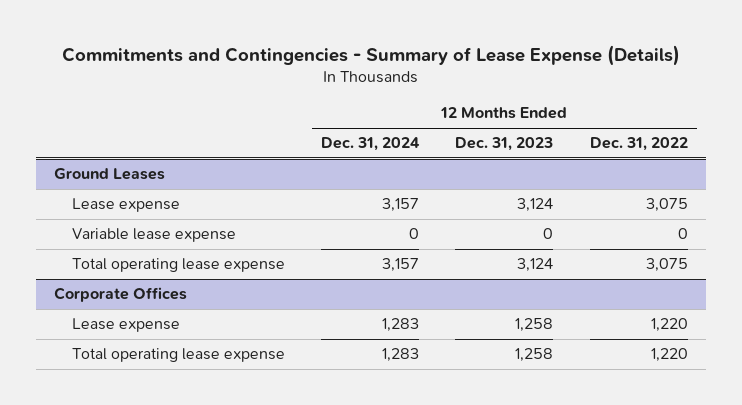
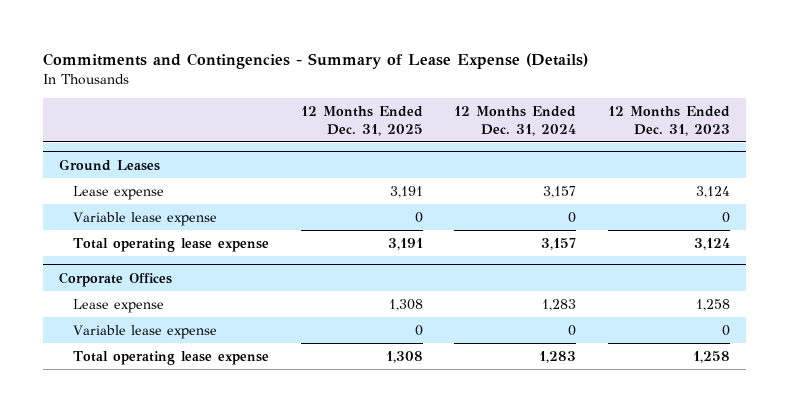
[589,137,688,152] Dec. 31, 2022 -> none
none -> [300,105,423,136] 12 Months Ended Dec. 31, 2025
none -> [73,324,218,339] Variable lease expense

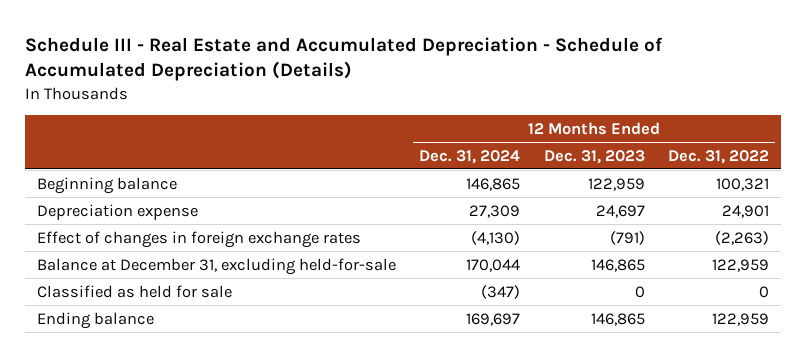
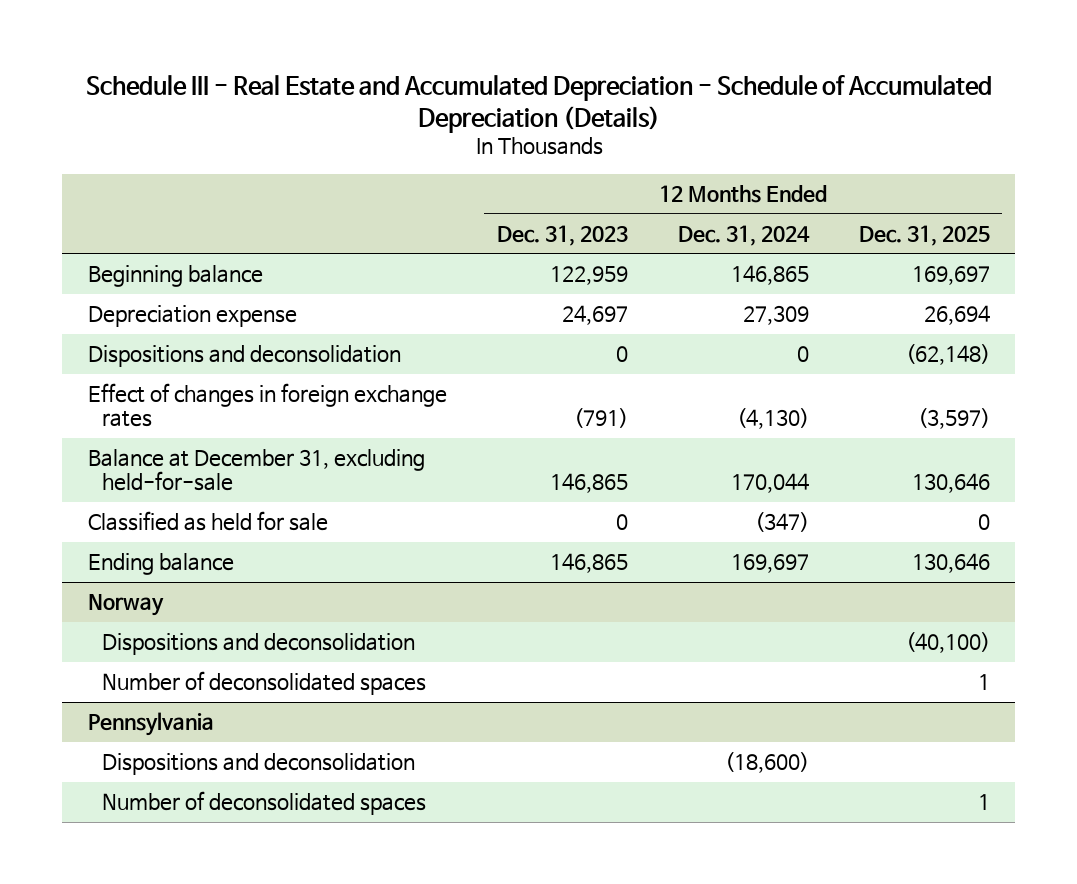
[668,149,770,164] Dec. 31, 2022 -> none
none -> [858,224,990,246] Dec. 31, 2025
none -> [87,345,401,368] Dispositions and deconsolidation
none -> [87,594,164,617] Norway
none -> [101,633,415,656] Dispositions and deconsolidation
none -> [101,671,426,696] Number of deconsolidated spaces
none -> [87,712,214,737] Pennsylvania
none -> [101,753,415,776] Dispositions and deconsolidation
none -> [101,791,426,816] Number of deconsolidated spaces

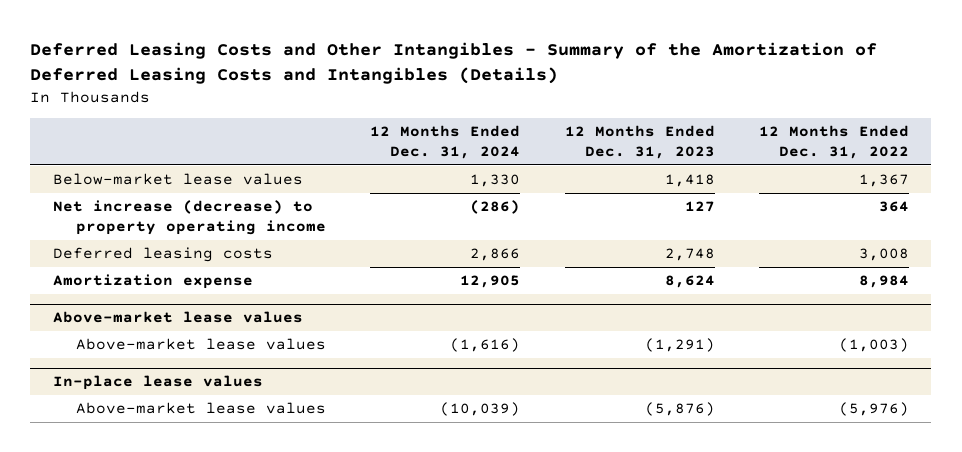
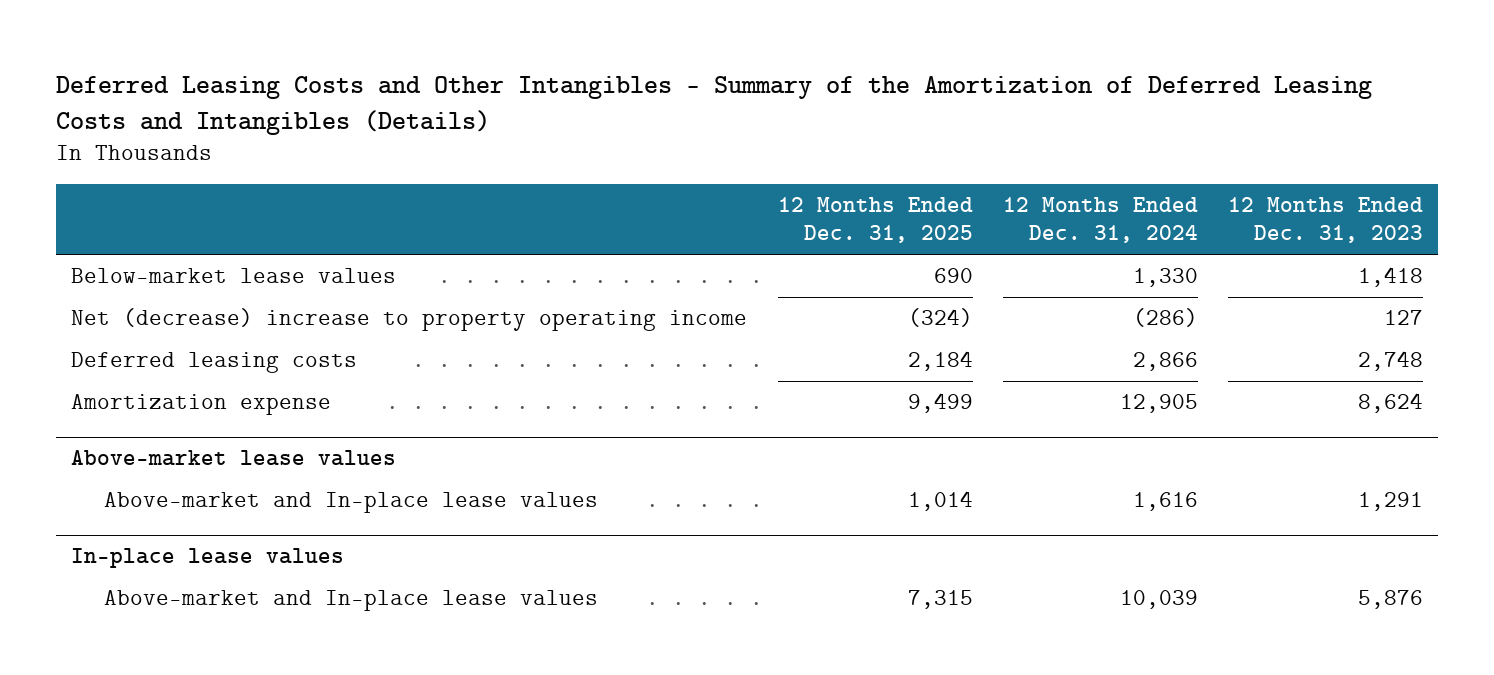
[759,124,910,160] 12 Months Ended Dec. 31, 2022 -> none
none -> [777,197,973,244] 12 Months Ended Dec. 31, 2025
[52,199,326,236] Net increase (decrease) to property operating income -> [71,308,748,332] Net (decrease) increase to property operating income
[75,337,326,350] Above-market lease values -> [103,492,598,514] Above-market and In-place lease values
[450,337,521,352] (1,616) -> [1132,492,1198,512] 1,616
[644,337,715,352] (1,291) -> [1357,492,1423,512] 1,291
[75,401,326,414] Above-market lease values -> [103,590,598,612] Above-market and In-place lease values
[440,401,521,416] (10,039) -> [1119,590,1198,610] 10,039
[644,401,715,416] (5,876) -> [1357,590,1423,610] 5,876

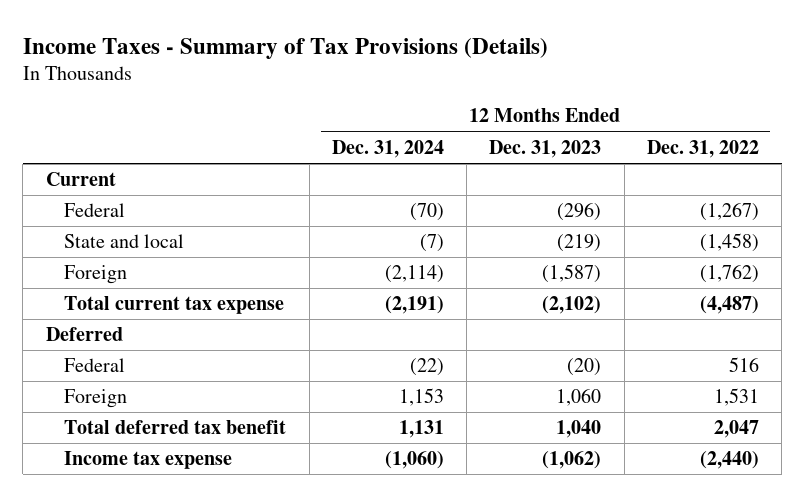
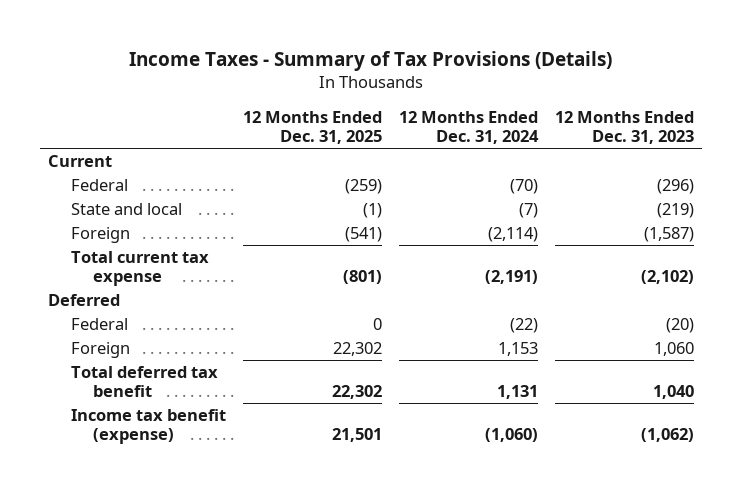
[646,139,759,158] Dec. 31, 2022 -> none
none -> [242,111,382,145] 12 Months Ended Dec. 31, 2025
[64,451,233,470] Income tax expense -> [70,408,226,445] Income tax benefit (expense)

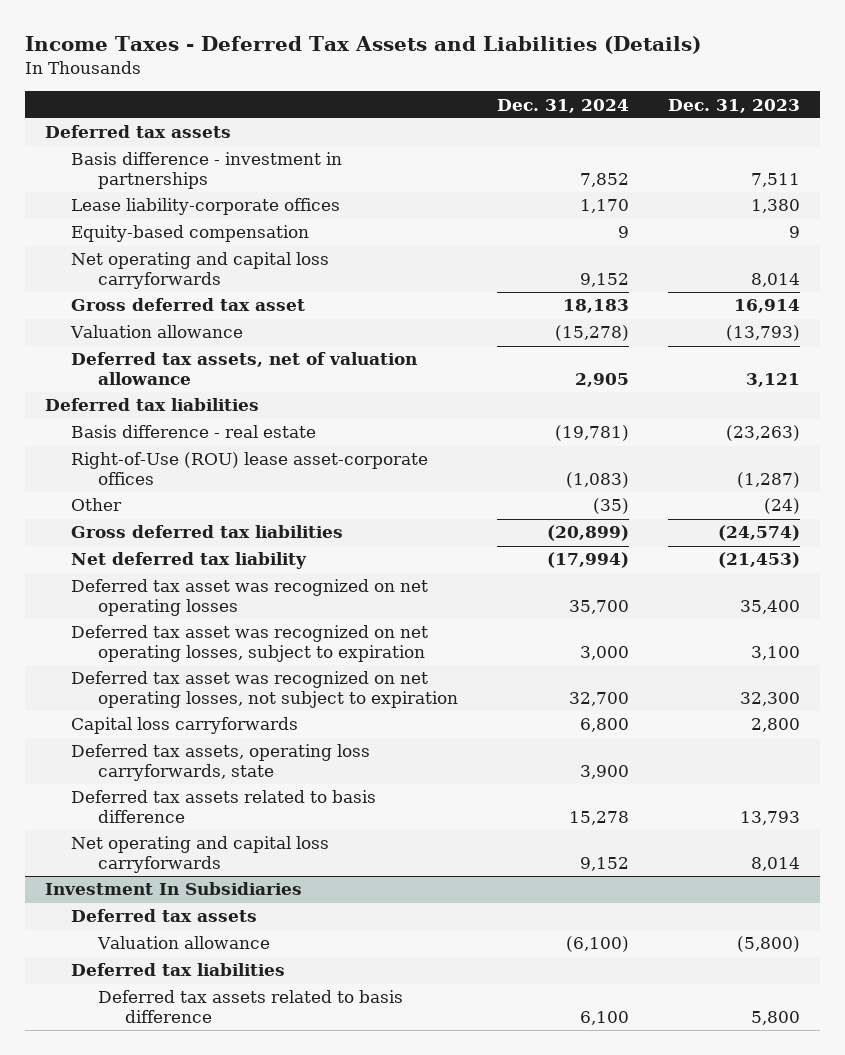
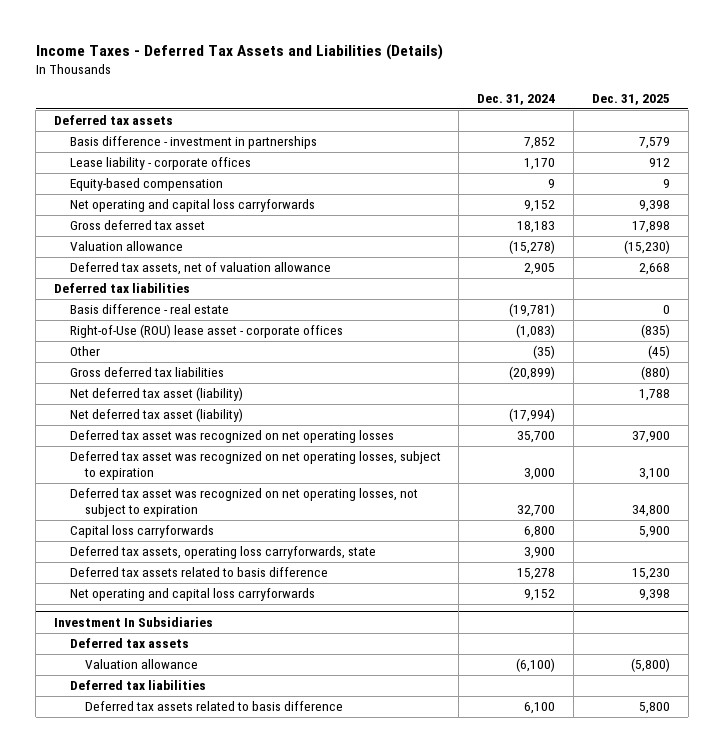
[668,98,801,113] Dec. 31, 2023 -> none
none -> [591,93,670,105] Dec. 31, 2025
[71,198,341,216] Lease liability-corporate offices -> [69,157,251,171] Lease liability - corporate offices
[71,452,429,486] Right-of-Use (ROU) lease asset-corporate offices -> [69,324,343,339] Right-of-Use (ROU) lease asset - corporate offices
none -> [69,387,243,402] Net deferred tax asset (liability)
[71,552,308,570] Net deferred tax liability -> [69,408,243,423] Net deferred tax asset (liability)

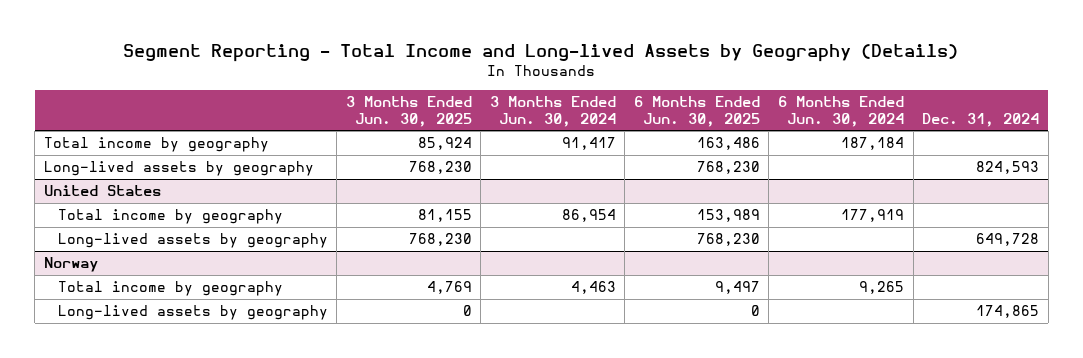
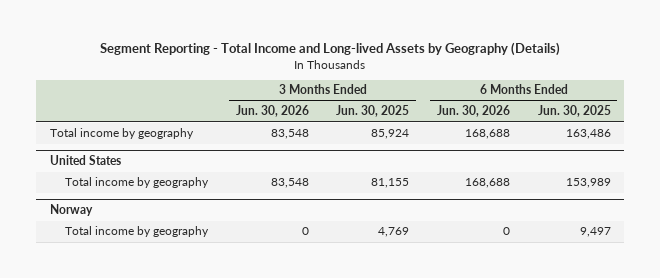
[489,96,616,127] 3 Months Ended Jun. 30, 2024 -> none
[778,96,905,127] 6 Months Ended Jun. 30, 2024 -> none
[922,112,1040,127] Dec. 31, 2024 -> none
none -> [235,105,309,118] Jun. 30, 2026
none -> [436,105,510,118] Jun. 30, 2026
[43,161,314,177] Long-lived assets by geography -> none
[57,233,328,249] Long-lived assets by geography -> none
[57,305,328,321] Long-lived assets by geography -> none

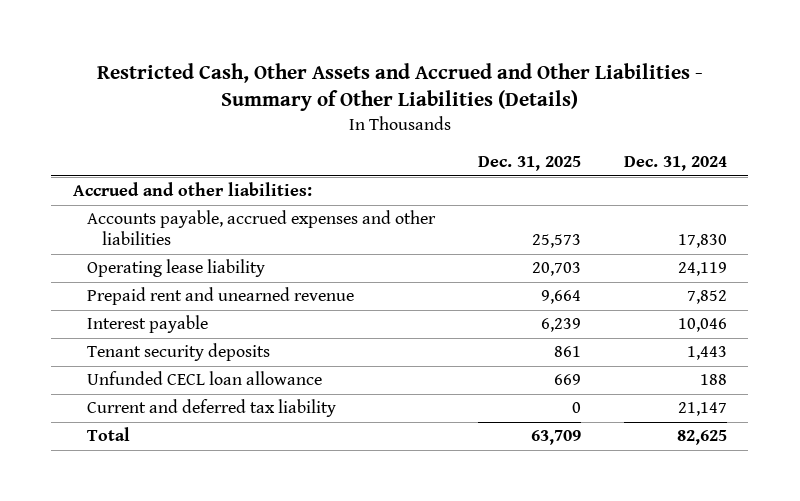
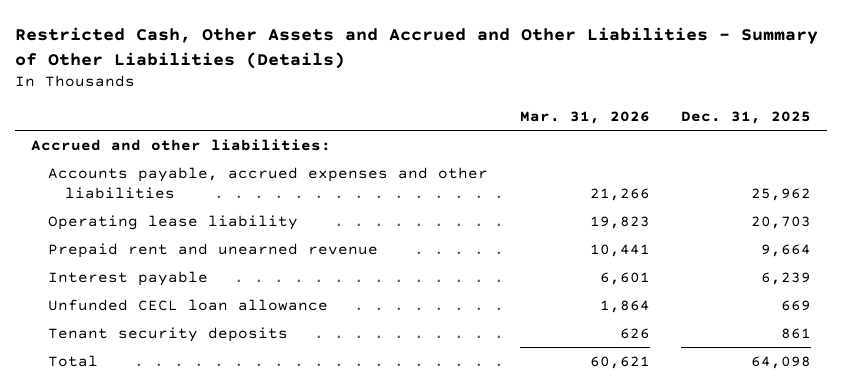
[624,156,728,172] Dec. 31, 2024 -> none
none -> [519,111,650,125] Mar. 31, 2026
[532,234,582,249] 25,573 -> [751,187,812,201] 25,962
[87,399,337,418] Current and deferred tax liability -> none
[87,343,271,362] Tenant security deposits -> [48,326,289,342] Tenant security deposits
[531,430,582,446] 63,709 -> [751,355,812,369] 64,098

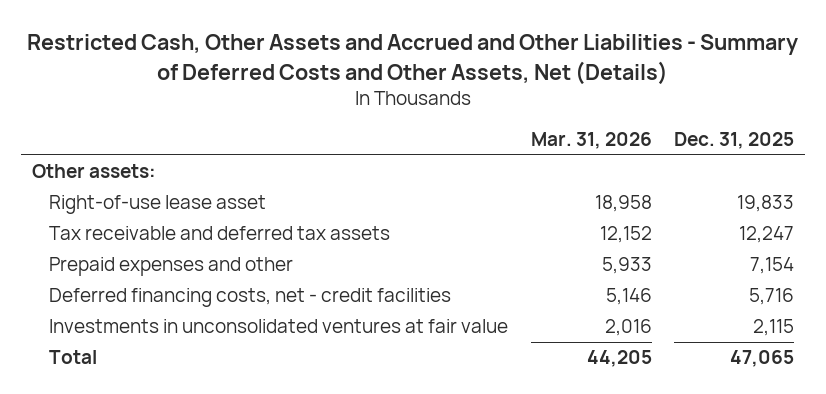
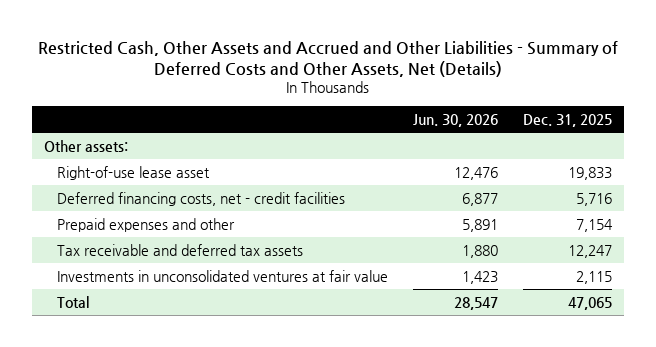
[530,132,652,150] Mar. 31, 2026 -> none
none -> [412,113,498,127] Jun. 30, 2026
[49,257,294,277] Prepaid expenses and other -> [56,217,235,232] Prepaid expenses and other
[49,226,391,241] Tax receivable and deferred tax assets -> [56,243,303,256] Tax receivable and deferred tax assets

